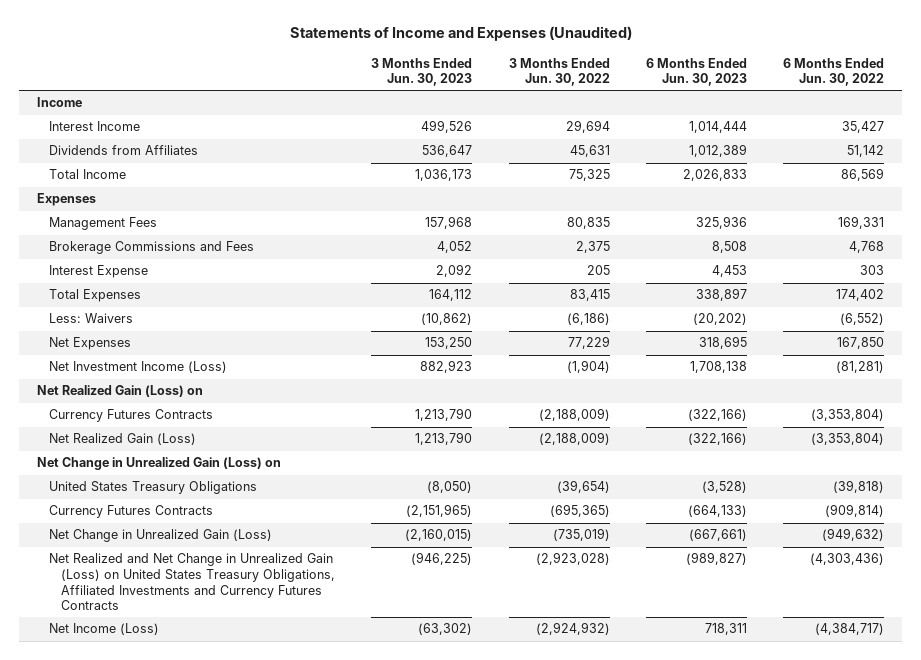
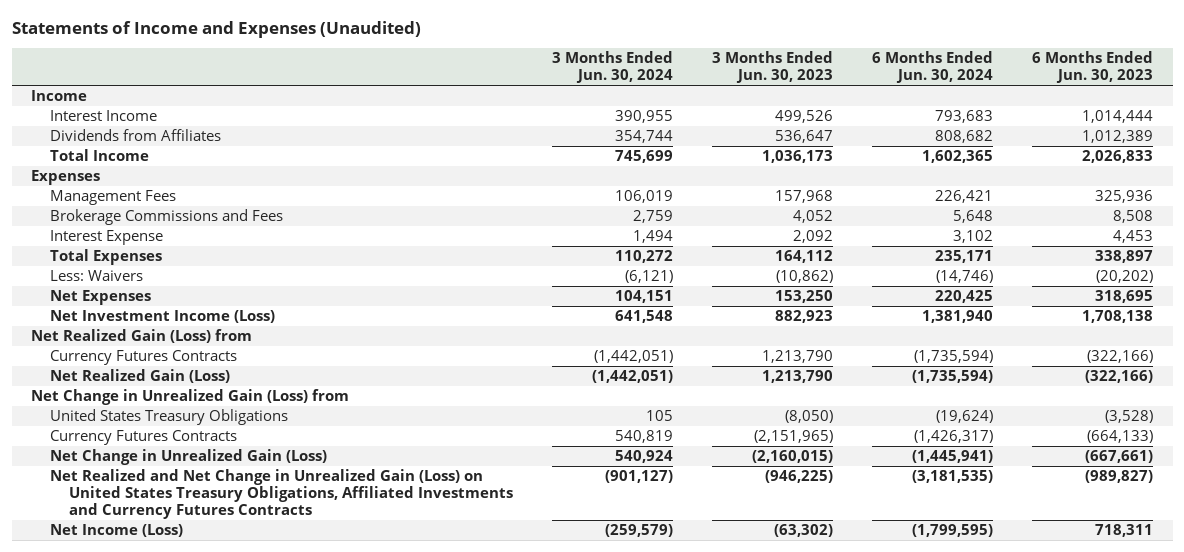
[508,57,610,87] 3 Months Ended Jun. 30, 2022 -> none
[783,57,885,87] 6 Months Ended Jun. 30, 2022 -> none
none -> [551,51,673,84] 3 Months Ended Jun. 30, 2024
none -> [872,51,994,84] 6 Months Ended Jun. 30, 2024
[36,385,203,398] Net Realized Gain (Loss) on -> [31,329,253,344] Net Realized Gain (Loss) from
[36,457,281,471] Net Change in Unrealized Gain (Loss) on -> [31,389,350,406] Net Change in Unrealized Gain (Loss) from

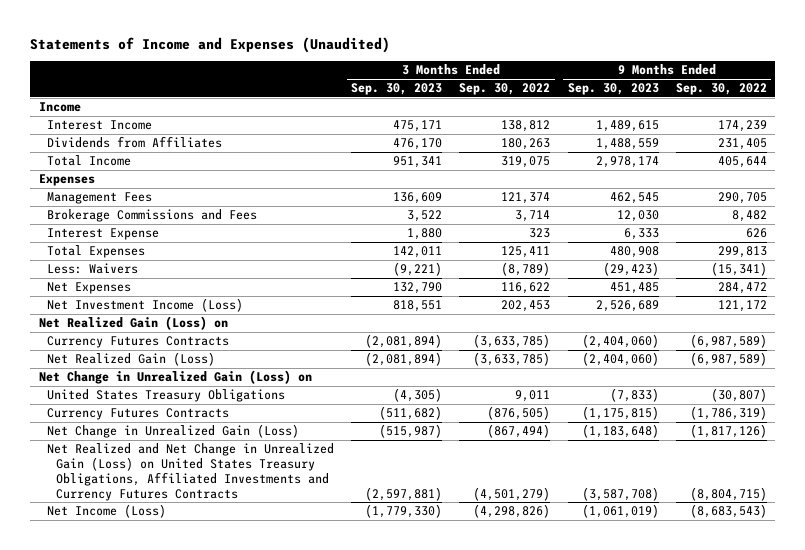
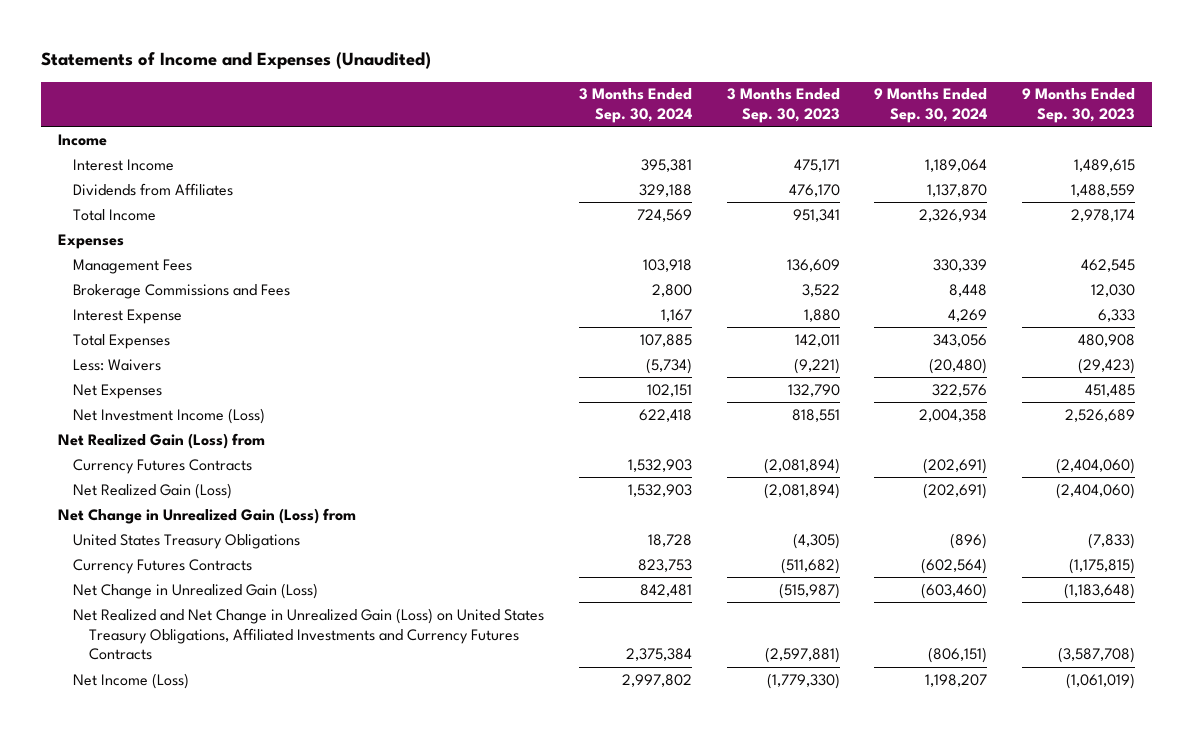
[459,83,551,96] Sep. 30, 2022 -> none
[675,83,767,96] Sep. 30, 2022 -> none
none -> [579,88,693,124] 3 Months Ended Sep. 30, 2024
none -> [874,88,988,124] 9 Months Ended Sep. 30, 2024
[38,316,228,331] Net Realized Gain (Loss) on -> [57,432,265,449] Net Realized Gain (Loss) from
[38,370,312,385] Net Change in Unrealized Gain (Loss) on -> [57,507,356,524] Net Change in Unrealized Gain (Loss) from

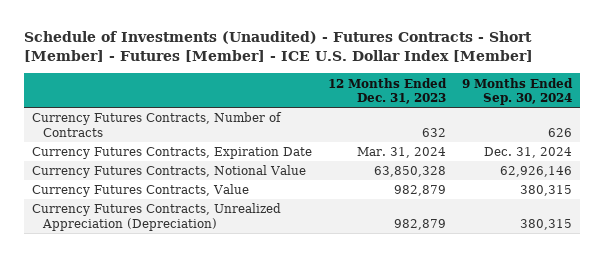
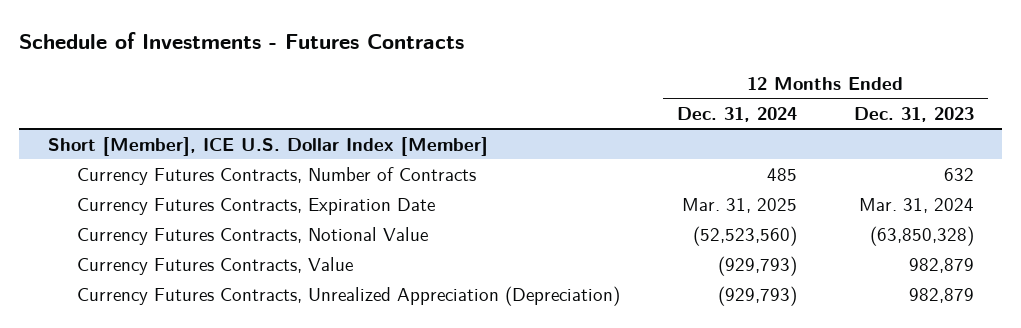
[23,31,533,63] Schedule of Investments (Unaudited) - Futures Contracts - Short [Member] - Futures [Member] - ICE U.S. Dollar Index [Member] -> [19,32,465,50] Schedule of Investments - Futures Contracts
[461,77,573,106] 9 Months Ended Sep. 30, 2024 -> none
none -> [676,106,797,122] Dec. 31, 2024
none -> [47,136,488,156] Short [Member], ICE U.S. Dollar Index [Member]
[373,166,446,178] 63,850,328 -> [869,225,974,246] (63,850,328)

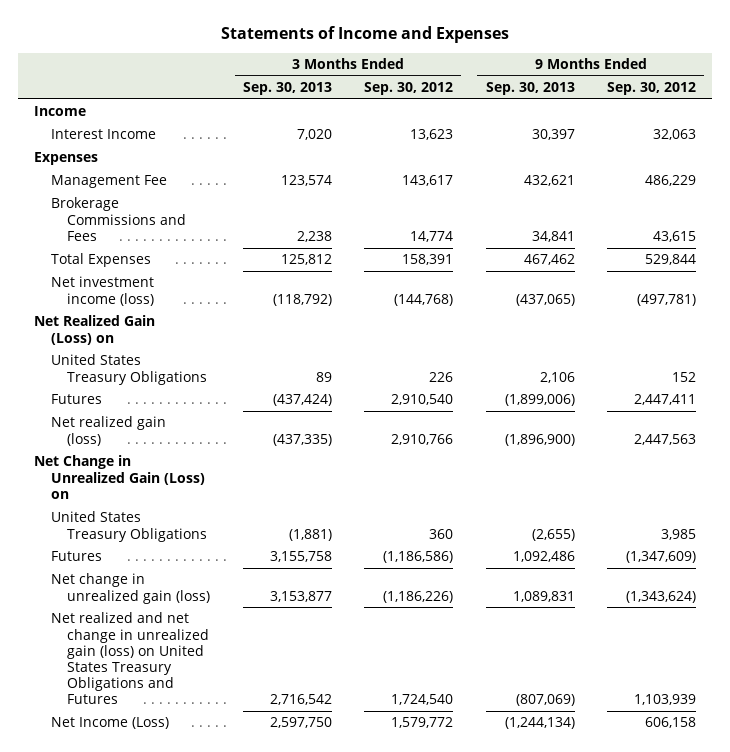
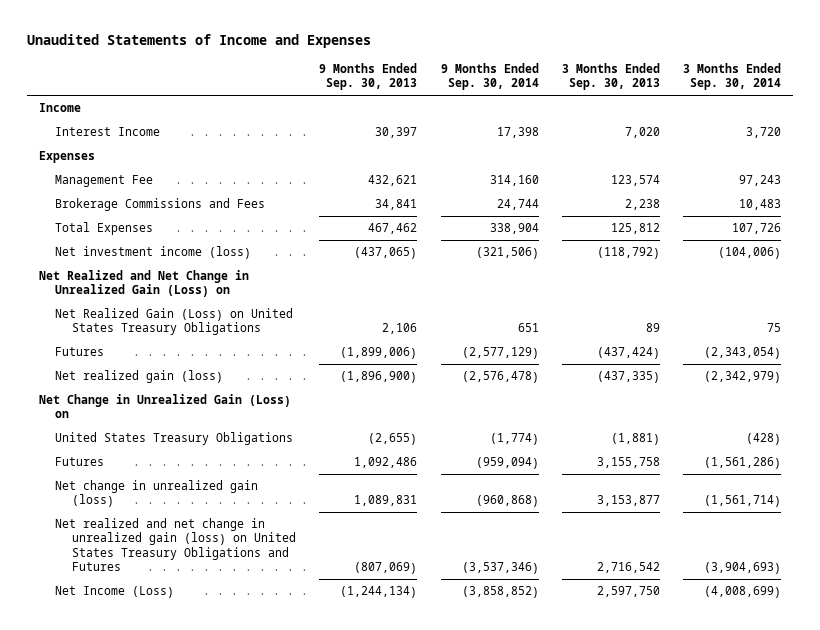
[221,26,510,44] Statements of Income and Expenses -> [27,34,372,49] Unaudited Statements of Income and Expenses
[364,82,454,96] Sep. 30, 2012 -> none
[606,82,696,96] Sep. 30, 2012 -> none
none -> [440,62,539,91] 9 Months Ended Sep. 30, 2014
none -> [683,62,782,91] 3 Months Ended Sep. 30, 2014
[34,315,156,345] Net Realized Gain (Loss) on -> [38,269,249,298] Net Realized and Net Change in Unrealized Gain (Loss) on
[50,354,208,385] United States Treasury Obligations -> [55,307,294,336] Net Realized Gain (Loss) on United States Treasury Obligations

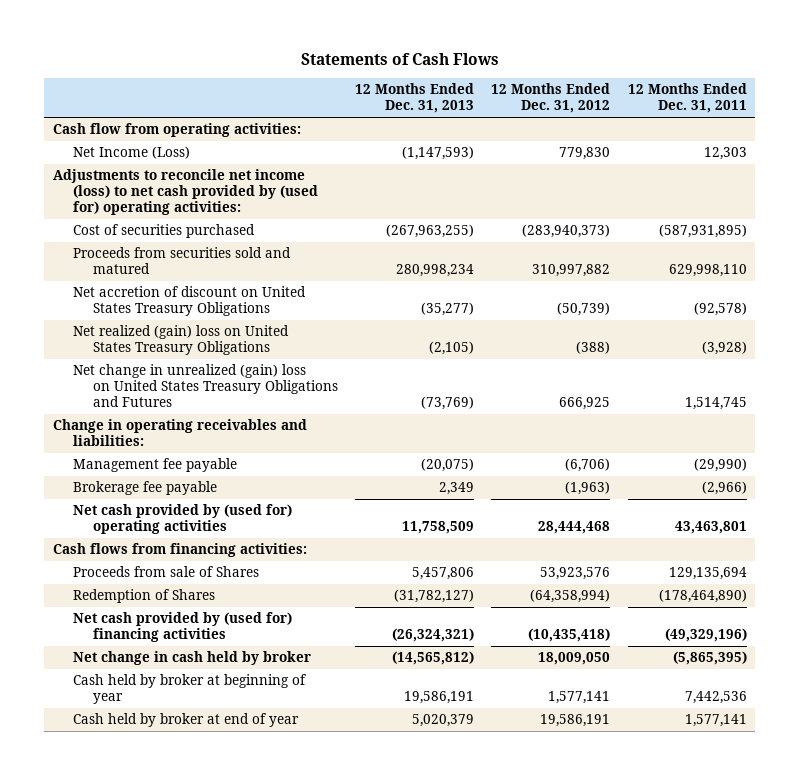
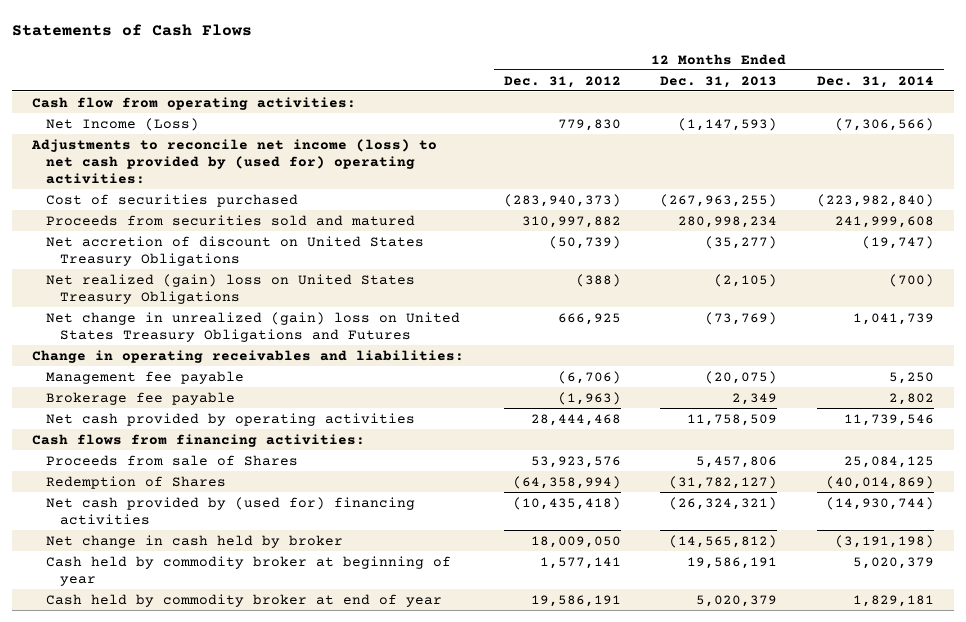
[627,83,747,114] 12 Months Ended Dec. 31, 2011 -> none
none -> [816,75,934,88] Dec. 31, 2014
[72,504,292,535] Net cash provided by (used for) operating activities -> [45,412,415,426] Net cash provided by operating activities
[72,674,306,705] Cash held by broker at beginning of year -> [45,555,451,586] Cash held by commodity broker at beginning of year
[72,713,299,728] Cash held by broker at end of year -> [45,593,442,607] Cash held by commodity broker at end of year

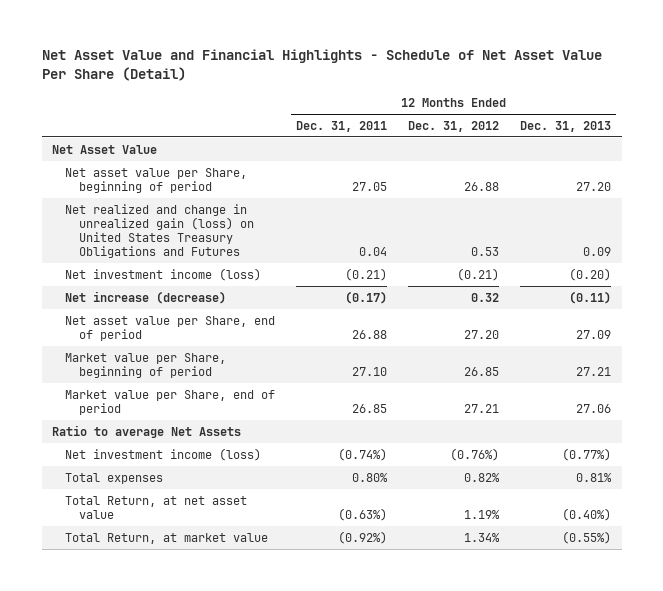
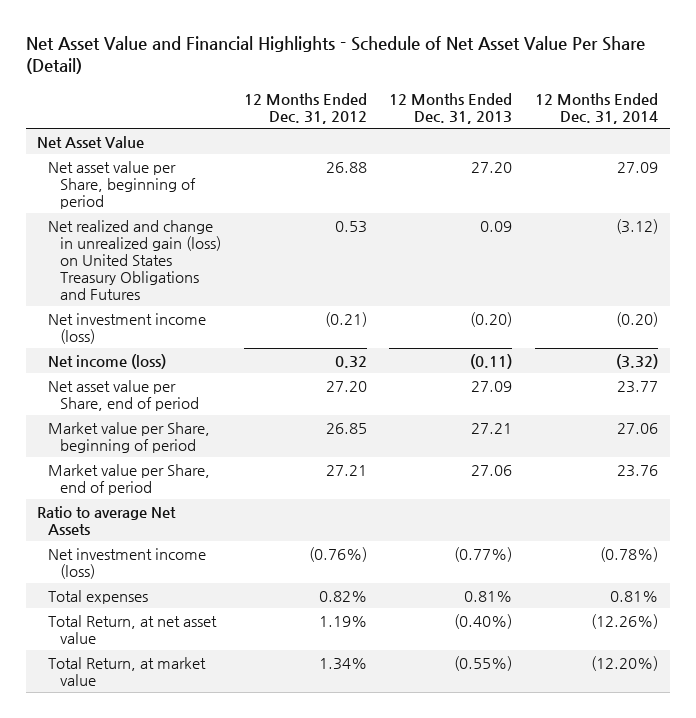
[296,120,388,132] Dec. 31, 2011 -> none
none -> [535,92,659,124] 12 Months Ended Dec. 31, 2014
[65,290,227,304] Net increase (decrease) -> [48,353,167,369] Net income (loss)

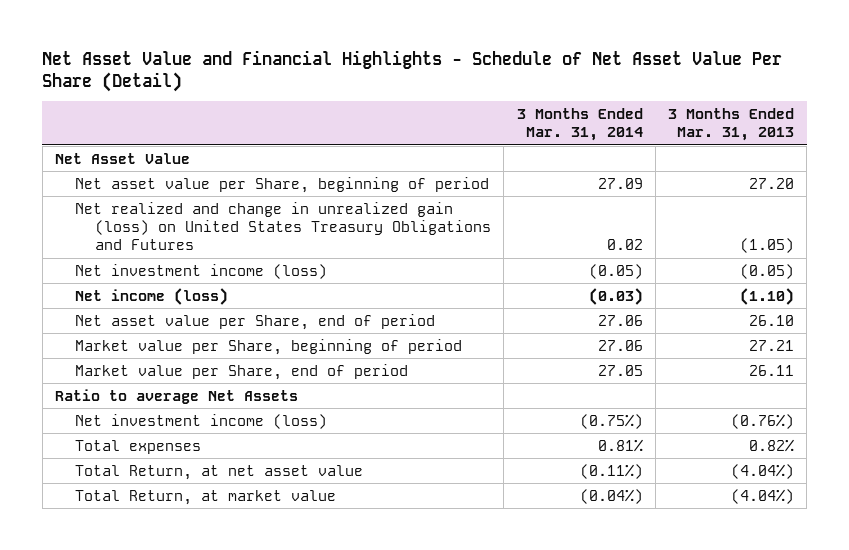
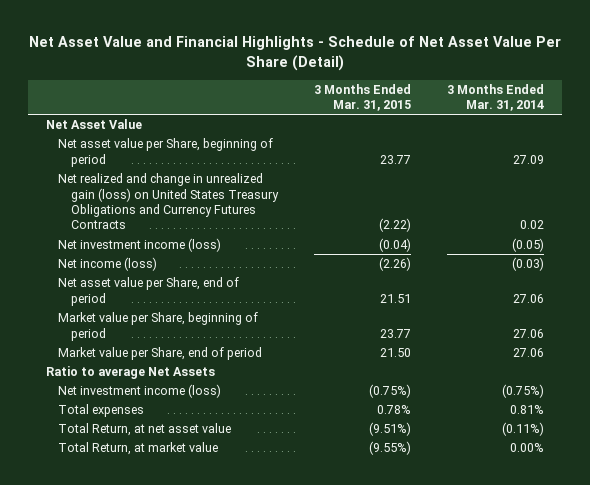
[668,107,795,142] 3 Months Ended Mar. 31, 2013 -> none
none -> [313,83,411,112] 3 Months Ended Mar. 31, 2015
[75,201,492,251] Net realized and change in unrealized gain (loss) on United States Treasury Obligations and Futures -> [58,173,279,230] Net realized and change in unrealized gain (loss) on United States Treasury Obligations and Currency Futures Contracts
[597,364,643,376] 27.05 -> [512,348,544,358] 27.06
[579,488,643,504] (0.04%) -> [509,443,544,453] 0.00%

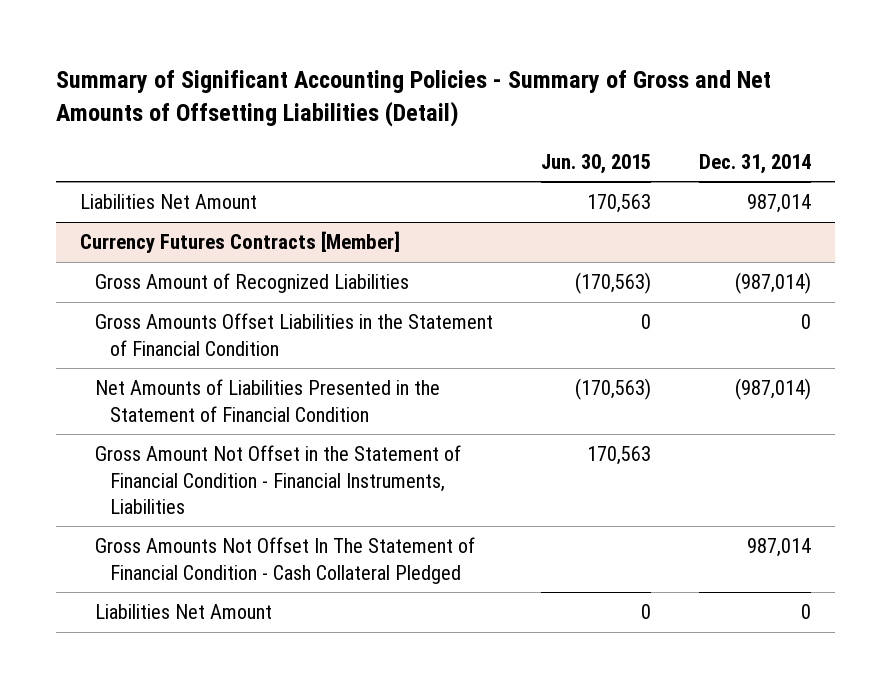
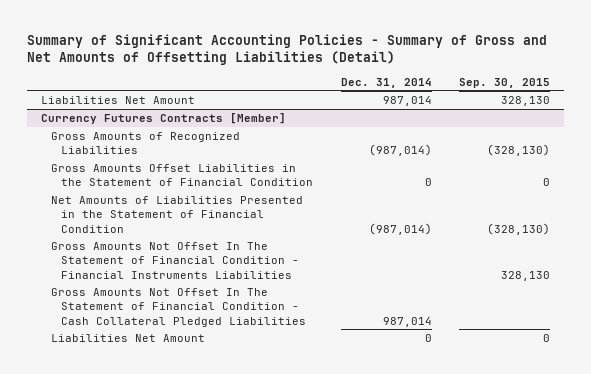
[540,153,651,174] Jun. 30, 2015 -> none
none -> [459,77,551,88] Sep. 30, 2015
[95,273,410,294] Gross Amount of Recognized Liabilities -> [51,131,241,155] Gross Amounts of Recognized Liabilities
[95,445,462,514] Gross Amount Not Offset in the Statement of Financial Condition - Financial Instruments, Liabilities -> [51,241,300,279] Gross Amounts Not Offset In The Statement of Financial Condition - Financial Instruments Liabilities
[95,537,476,584] Gross Amounts Not Offset In The Statement of Financial Condition - Cash Collateral Pledged -> [51,287,307,327] Gross Amounts Not Offset In The Statement of Financial Condition - Cash Collateral Pledged Liabilities

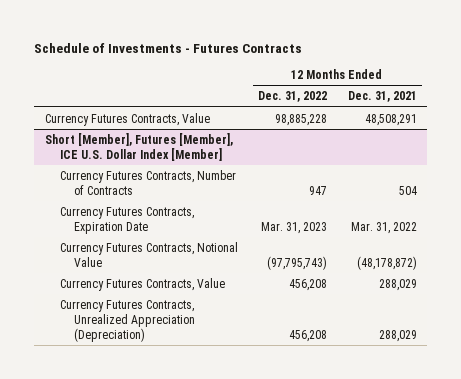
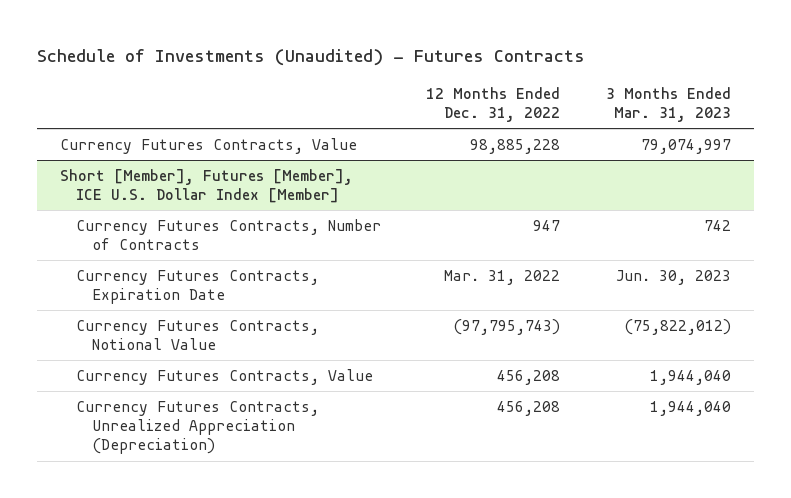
[34,42,303,53] Schedule of Investments - Futures Contracts -> [37,48,586,66] Schedule of Investments (Unaudited) - Futures Contracts
[347,91,417,103] Dec. 31, 2021 -> none
none -> [606,86,732,122] 3 Months Ended Mar. 31, 2023
[261,221,328,234] Mar. 31, 2023 -> [444,270,561,286] Mar. 31, 2022

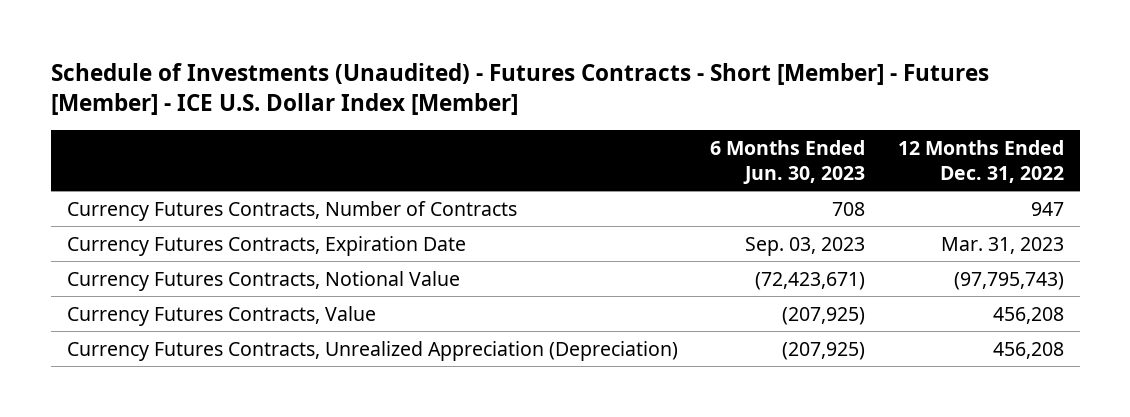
[37,48,586,66] Schedule of Investments (Unaudited) - Futures Contracts -> [50,62,989,115] Schedule of Investments (Unaudited) - Futures Contracts - Short [Member] - Futures [Member] - ICE U.S. Dollar Index [Member]
[606,86,732,122] 3 Months Ended Mar. 31, 2023 -> none
none -> [710,139,866,184] 6 Months Ended Jun. 30, 2023
[60,138,358,155] Currency Futures Contracts, Value -> none
[60,169,354,204] Short [Member], Futures [Member], ICE U.S. Dollar Index [Member] -> none
[444,270,561,286] Mar. 31, 2022 -> [940,236,1064,254] Mar. 31, 2023

